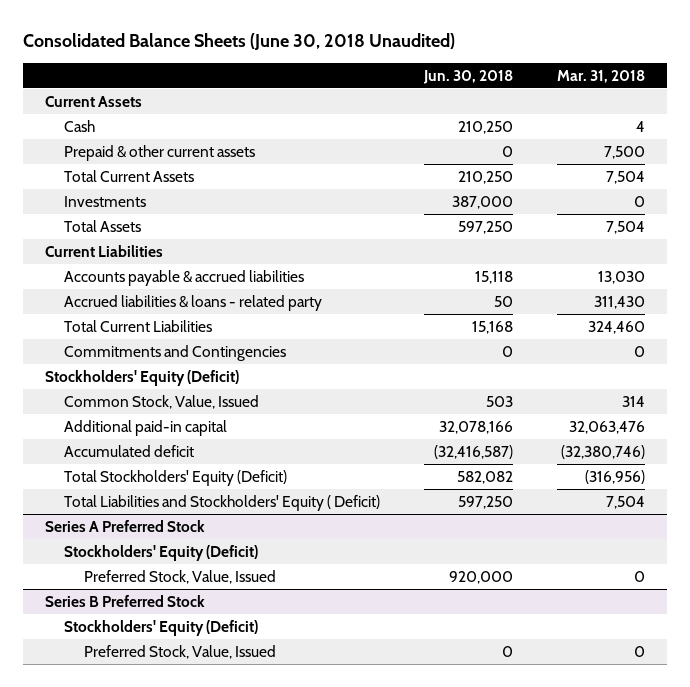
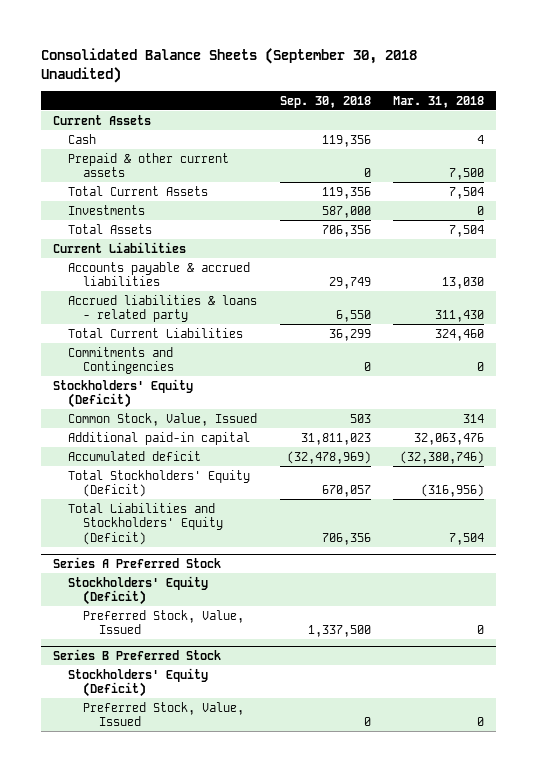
[22,33,455,51] Consolidated Balance Sheets (June 30, 2018 Unaudited) -> [41,48,418,84] Consolidated Balance Sheets (September 30, 2018 Unaudited)
[423,69,514,84] Jun. 30, 2018 -> none
none -> [279,95,371,108] Sep. 30, 2018
[64,494,381,511] Total Liabilities and Stockholders' Equity ( Deficit) -> [68,502,224,545] Total Liabilities and Stockholders' Equity (Deficit)

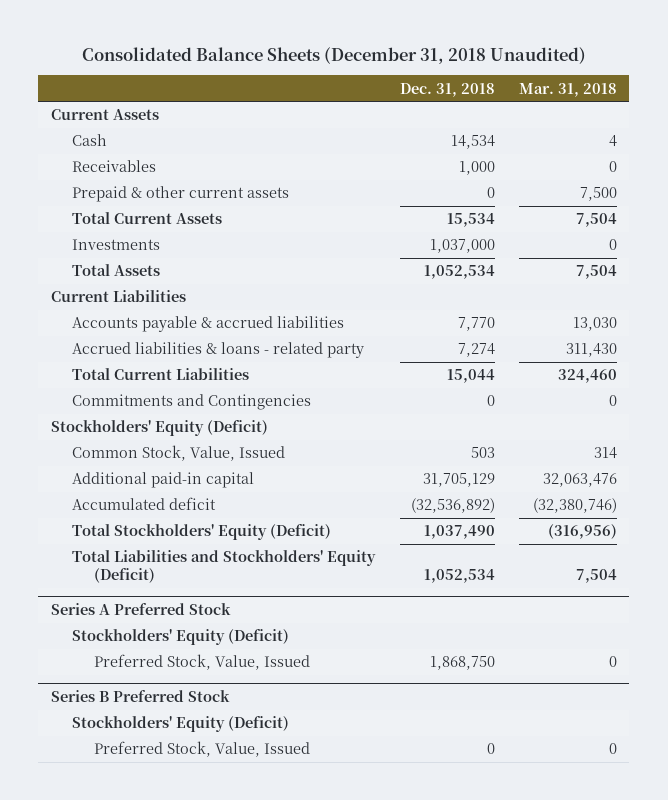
[41,48,418,84] Consolidated Balance Sheets (September 30, 2018 Unaudited) -> [81,46,586,64] Consolidated Balance Sheets (December 31, 2018 Unaudited)
[279,95,371,108] Sep. 30, 2018 -> none
none -> [399,82,495,97] Dec. 31, 2018
none -> [72,160,157,173] Receivables

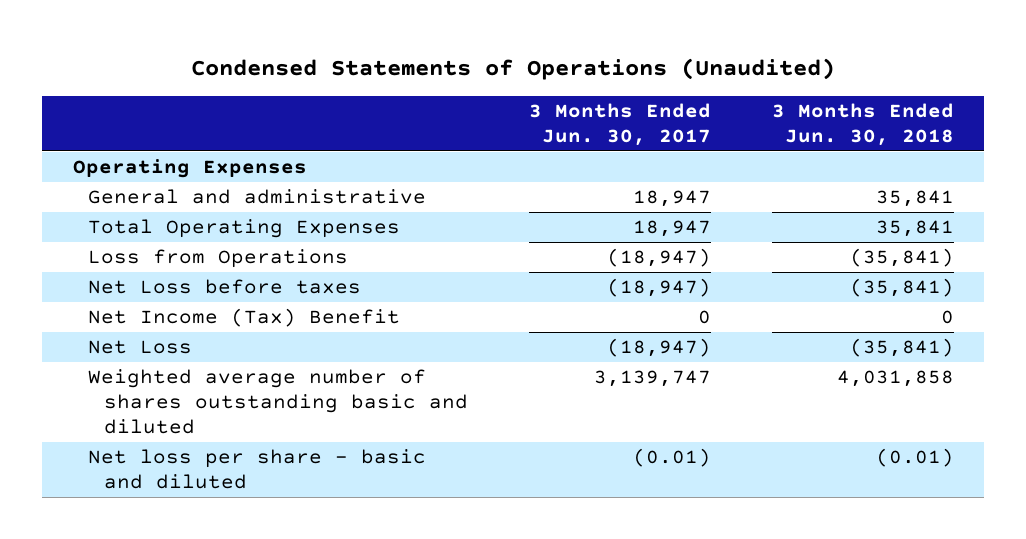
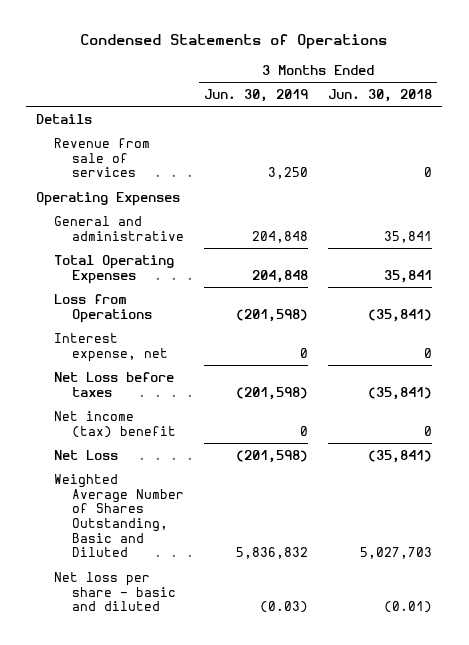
[191,57,836,80] Condensed Statements of Operations (Unaudited) -> [80,34,388,50] Condensed Statements of Operations
[528,103,711,146] 3 Months Ended Jun. 30, 2017 -> none
none -> [204,88,309,102] Jun. 30, 2019
none -> [36,113,93,124] Details
none -> [54,137,151,178] Revenue from sale of services
none -> [54,332,169,362] Interest expense, net
[88,308,401,328] Net Income (Tax) Benefit -> [54,410,177,438] Net income (tax) benefit
[88,369,468,434] Weighted average number of shares outstanding basic and diluted -> [54,473,185,558] Weighted Average Number of Shares Outstanding, Basic and Diluted
[836,370,954,388] 4,031,858 -> [360,547,433,560] 5,027,703

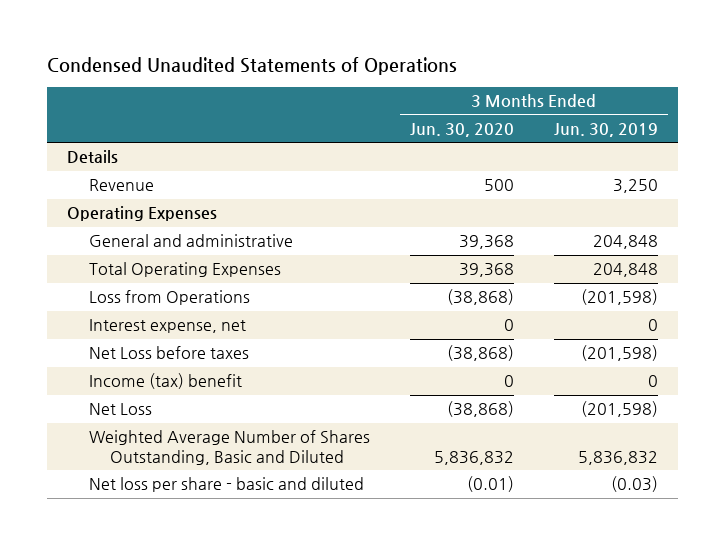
[80,34,388,50] Condensed Statements of Operations -> [47,57,458,76] Condensed Unaudited Statements of Operations
[328,88,433,102] Jun. 30, 2018 -> none
none -> [409,122,514,137] Jun. 30, 2020
[54,137,151,178] Revenue from sale of services -> [88,179,154,192] Revenue
[54,410,177,438] Net income (tax) benefit -> [88,373,242,390] Income (tax) benefit

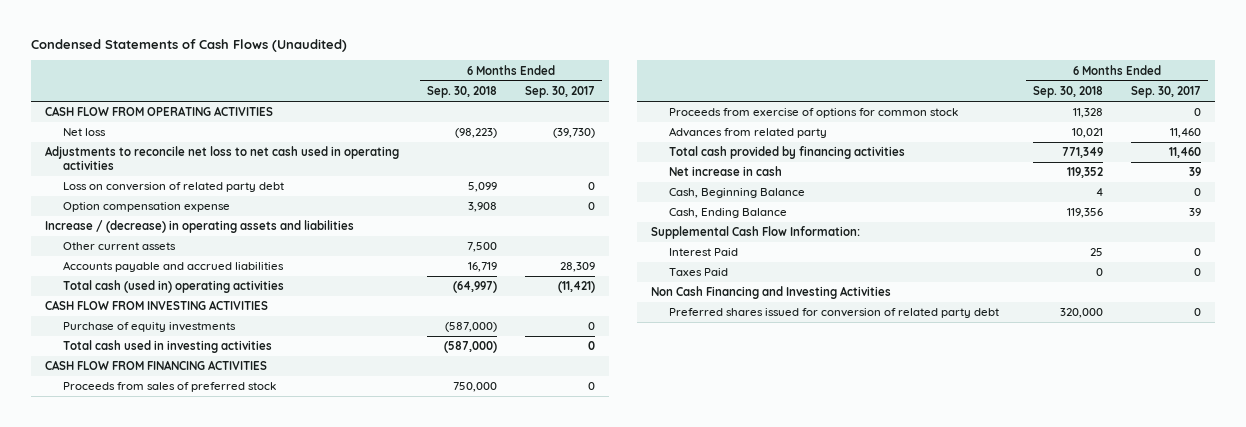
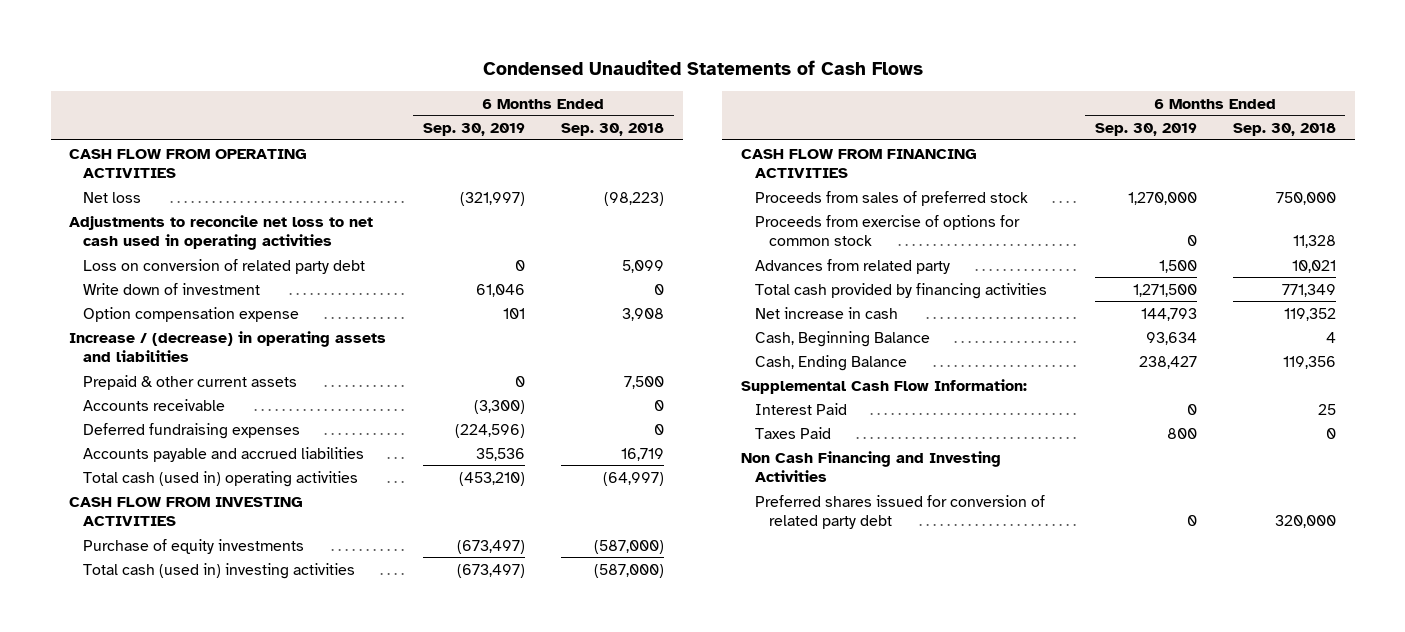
[31,38,348,52] Condensed Statements of Cash Flows (Unaudited) -> [482,60,923,76] Condensed Unaudited Statements of Cash Flows
[524,85,595,98] Sep. 30, 2017 -> none
none -> [422,122,525,136] Sep. 30, 2019
none -> [83,282,261,295] Write down of investment
[62,242,176,251] Other current assets -> [83,374,298,390] Prepaid & other current assets
none -> [83,398,226,411] Accounts receivable
none -> [83,422,301,439] Deferred fundraising expenses
[62,340,272,354] Total cash used in investing activities -> [83,562,356,579] Total cash (used in) investing activities

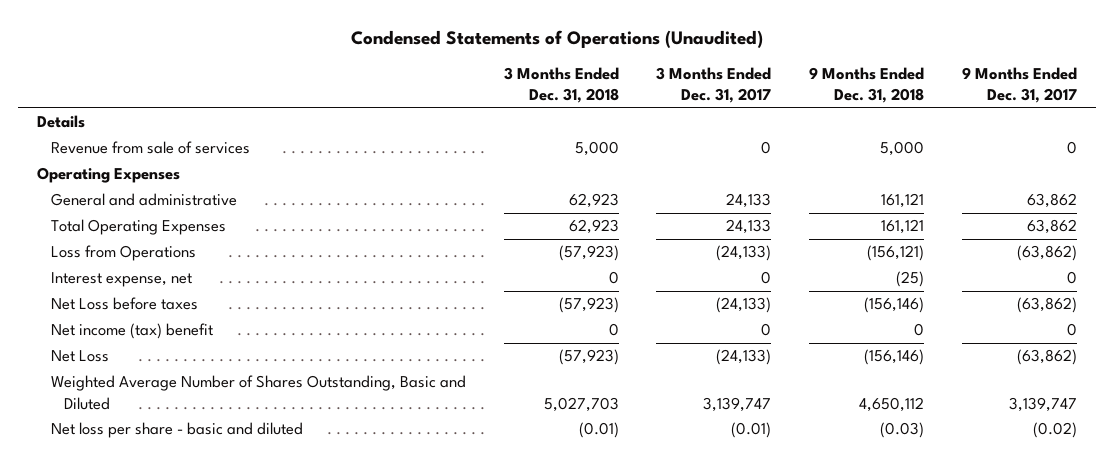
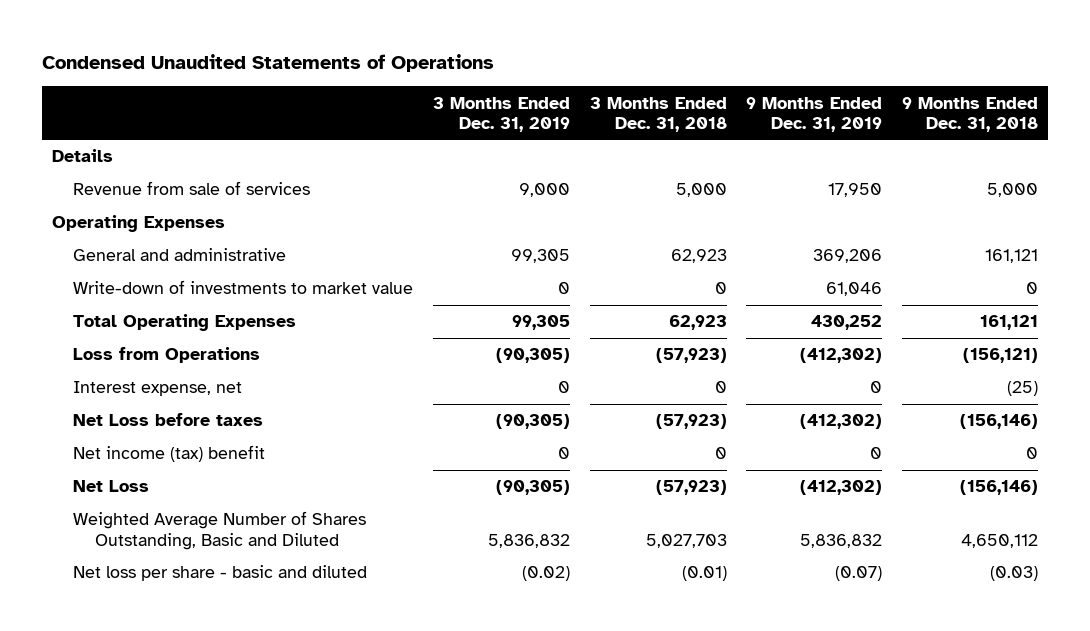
[351,30,764,49] Condensed Statements of Operations (Unaudited) -> [41,53,494,72] Condensed Unaudited Statements of Operations
[656,67,772,104] 3 Months Ended Dec. 31, 2017 -> none
[961,67,1077,104] 9 Months Ended Dec. 31, 2017 -> none
none -> [433,96,571,132] 3 Months Ended Dec. 31, 2019
none -> [746,96,883,132] 9 Months Ended Dec. 31, 2019
none -> [73,280,414,295] Write-down of investments to market value

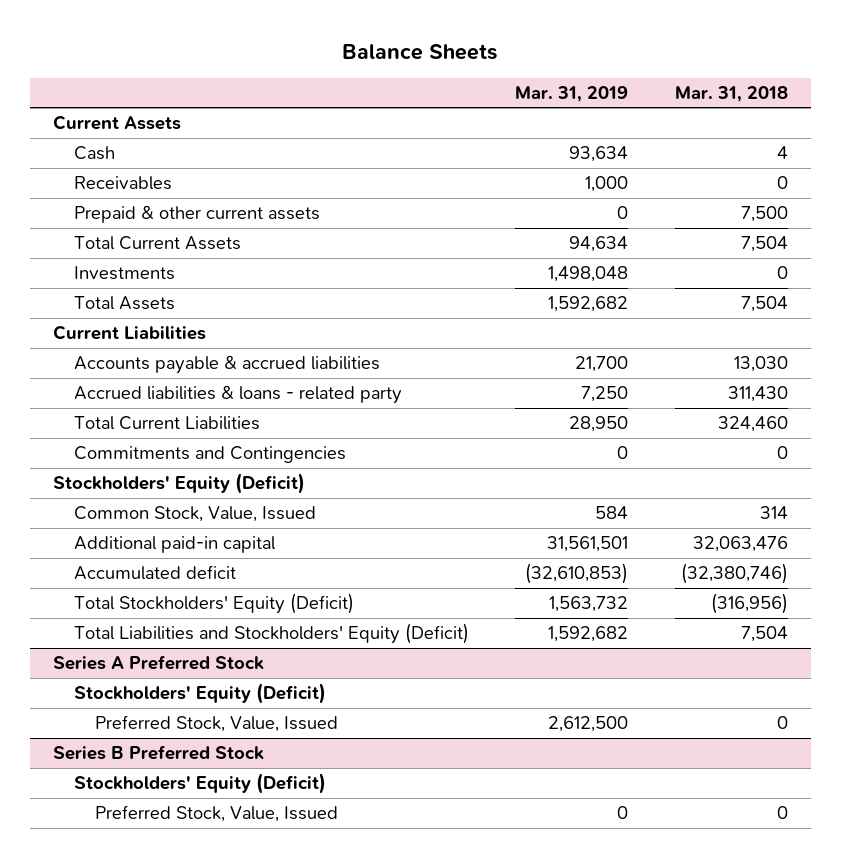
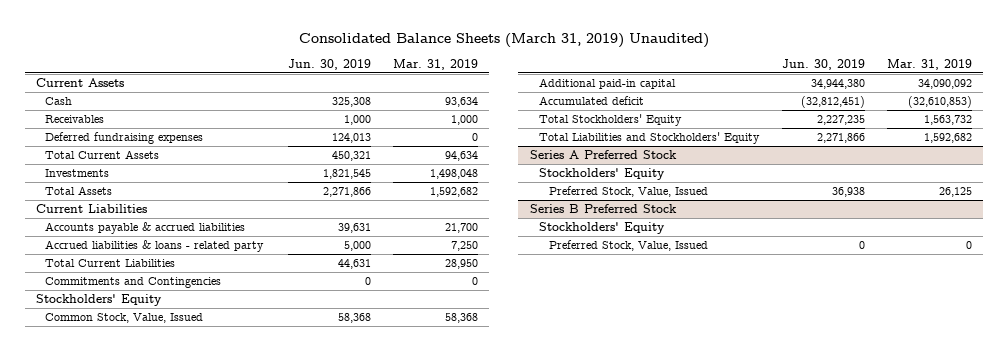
[342,43,498,60] Balance Sheets -> [298,32,709,48] Consolidated Balance Sheets (March 31, 2019) Unaudited)
[674,85,788,102] Mar. 31, 2018 -> none
none -> [287,58,371,70] Jun. 30, 2019
[74,205,321,224] Prepaid & other current assets -> none
none -> [45,132,204,145] Deferred fundraising expenses
[53,473,306,495] Stockholders' Equity (Deficit) -> [35,294,162,307] Stockholders' Equity
[595,506,629,520] 584 -> [445,313,479,324] 58,368
[547,536,629,553] 31,561,501 -> [917,79,972,90] 34,090,092
[74,593,355,615] Total Stockholders' Equity (Deficit) -> [539,114,683,127] Total Stockholders' Equity
[74,623,470,645] Total Liabilities and Stockholders' Equity (Deficit) -> [539,132,761,145] Total Liabilities and Stockholders' Equity
[74,683,327,705] Stockholders' Equity (Deficit) -> [539,168,666,181] Stockholders' Equity
[548,716,629,733] 2,612,500 -> [938,187,972,198] 26,125
[74,773,327,795] Stockholders' Equity (Deficit) -> [539,222,666,235] Stockholders' Equity

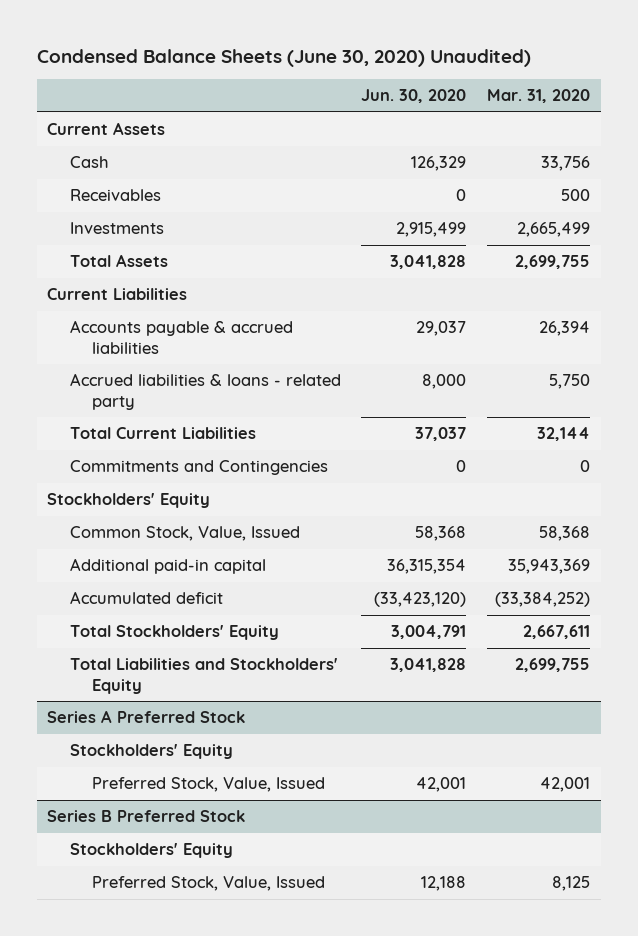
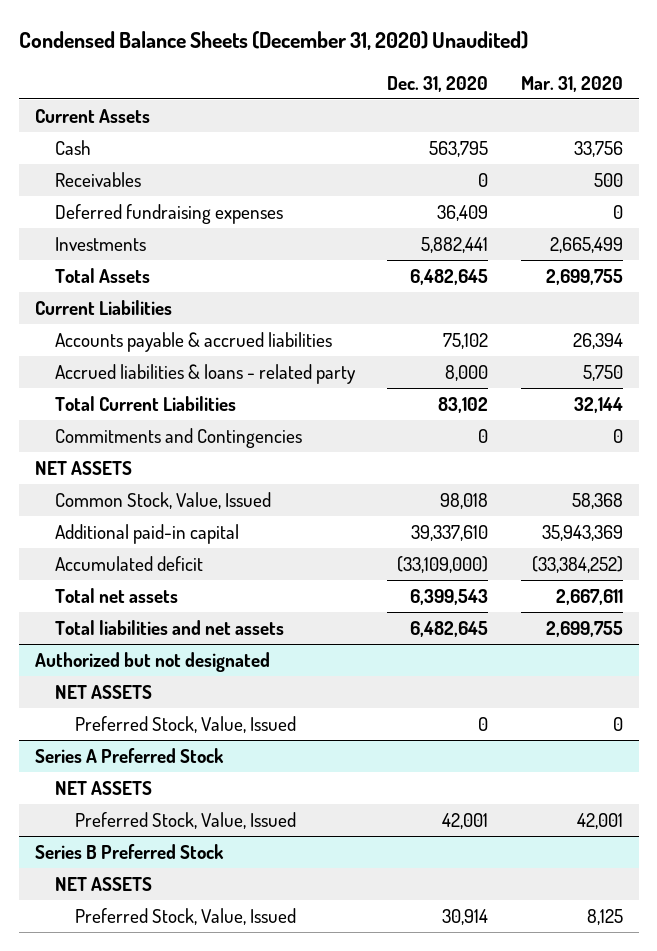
[37,48,532,67] Condensed Balance Sheets (June 30, 2020) Unaudited) -> [18,30,528,50] Condensed Balance Sheets (December 31, 2020) Unaudited)
[361,89,467,104] Jun. 30, 2020 -> none
none -> [387,75,489,92] Dec. 31, 2020
none -> [55,203,284,224] Deferred fundraising expenses
[47,493,211,509] Stockholders' Equity -> [34,460,132,475] NET ASSETS
[69,625,279,641] Total Stockholders' Equity -> [55,587,179,603] Total net assets
[69,658,338,694] Total Liabilities and Stockholders' Equity -> [55,619,285,635] Total liabilities and net assets
none -> [34,651,270,672] Authorized but not designated
none -> [55,684,153,699] NET ASSETS
none -> [75,715,297,733] Preferred Stock, Value, Issued
[69,744,233,760] Stockholders' Equity -> [55,780,153,795] NET ASSETS
[69,843,233,859] Stockholders' Equity -> [55,876,153,891] NET ASSETS

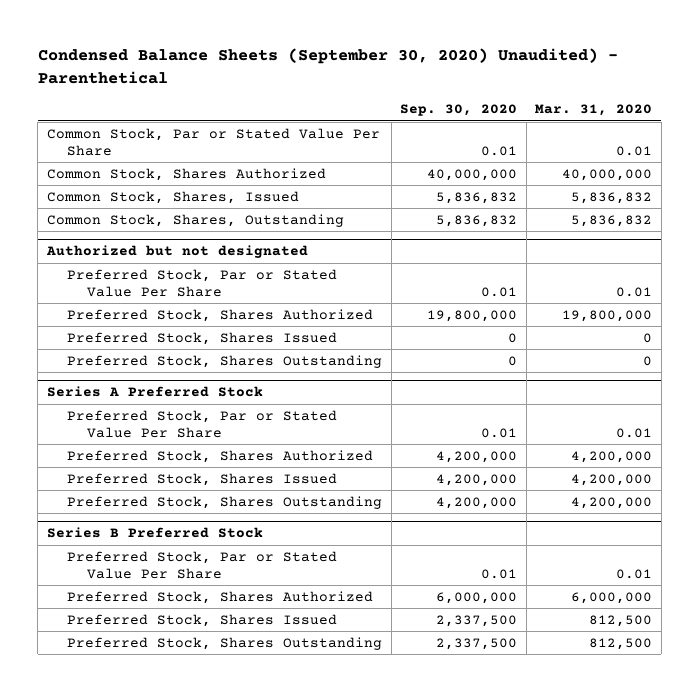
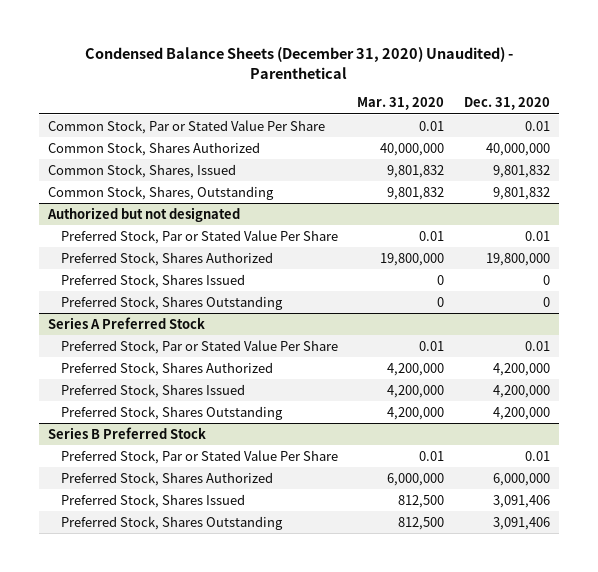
[37,48,618,85] Condensed Balance Sheets (September 30, 2020) Unaudited) - Parenthetical -> [85,46,514,79] Condensed Balance Sheets (December 31, 2020) Unaudited) - Parenthetical
[400,104,518,117] Sep. 30, 2020 -> none
none -> [463,97,550,111] Dec. 31, 2020
[571,191,653,204] 5,836,832 -> [387,164,445,178] 9,801,832
[571,214,653,227] 5,836,832 -> [387,186,445,200] 9,801,832

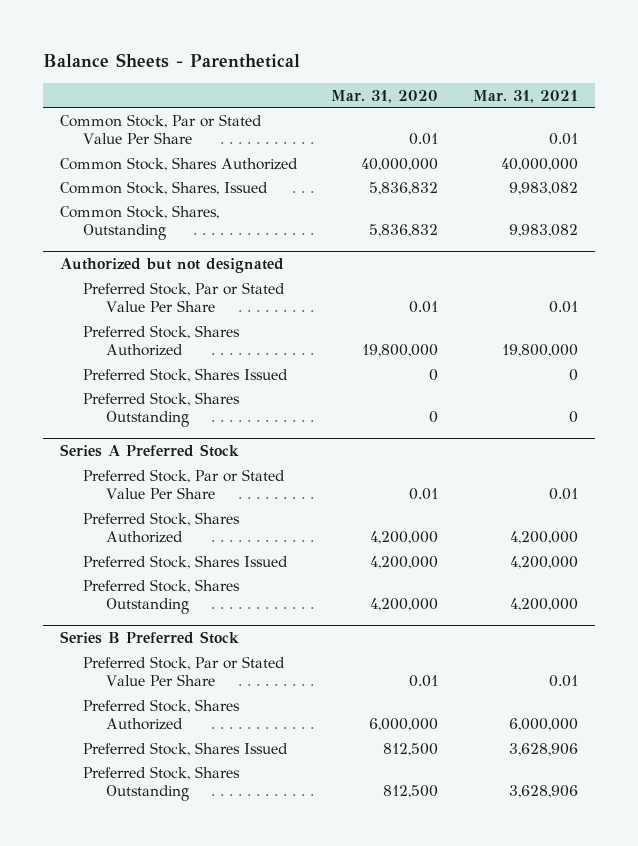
[85,46,514,79] Condensed Balance Sheets (December 31, 2020) Unaudited) - Parenthetical -> [42,53,300,69] Balance Sheets - Parenthetical
[463,97,550,111] Dec. 31, 2020 -> none
none -> [472,89,578,103] Mar. 31, 2021
[387,164,445,178] 9,801,832 -> [369,181,439,195] 5,836,832
[387,186,445,200] 9,801,832 -> [369,224,439,238] 5,836,832

